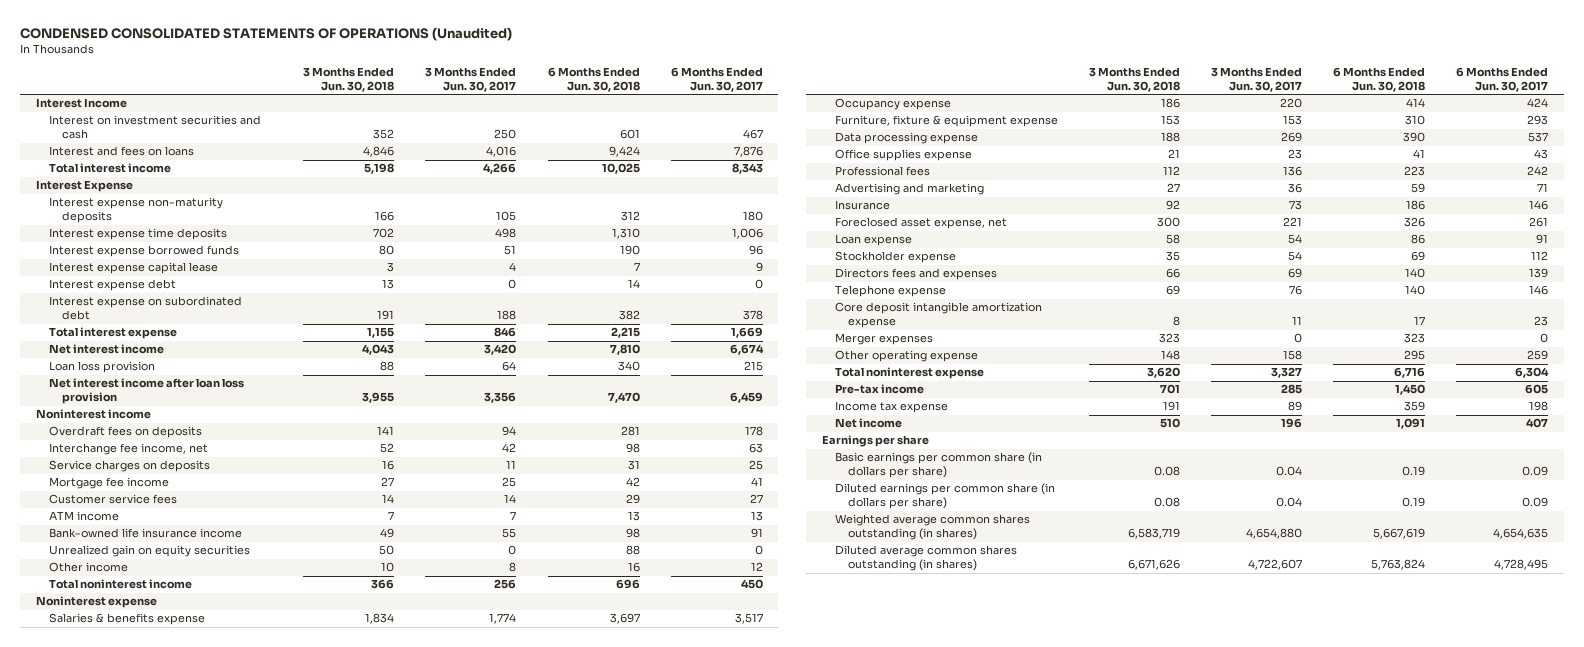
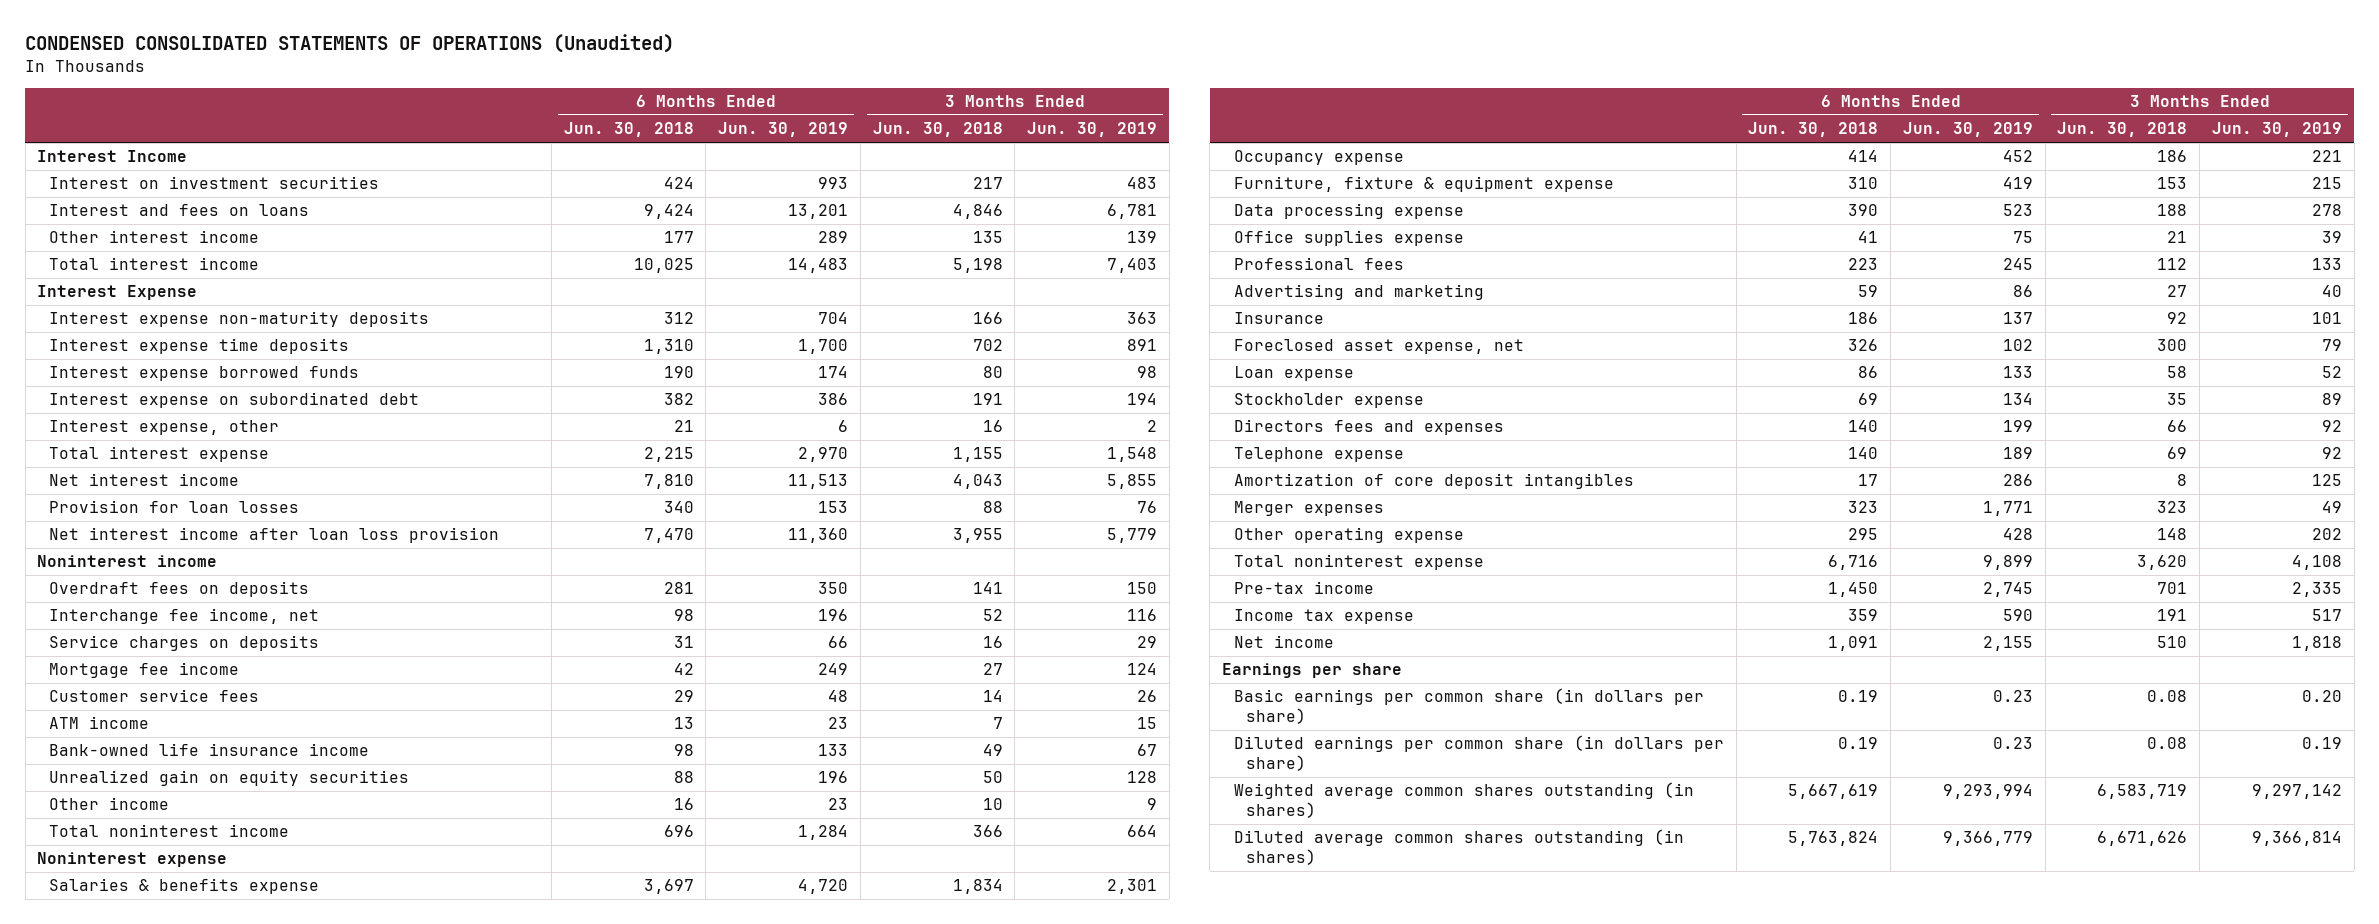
[425,67,517,92] 3 Months Ended Jun. 30, 2017 -> none
[670,67,763,92] 6 Months Ended Jun. 30, 2017 -> none
none -> [718,122,849,138] Jun. 30, 2019
none -> [1027,122,1158,138] Jun. 30, 2019
[48,115,261,140] Interest on investment securities and cash -> [49,176,380,190] Interest on investment securities
[373,129,395,140] 352 -> [972,177,1003,190] 217
[619,129,640,140] 601 -> [663,177,694,190] 424
none -> [49,230,260,244] Other interest income
[48,262,218,275] Interest expense capital lease -> none
[48,279,176,292] Interest expense debt -> none
none -> [49,420,280,436] Interest expense, other
[48,361,155,374] Loan loss provision -> [49,500,300,514] Provision for loan losses
[834,302,1042,329] Core deposit intangible amortization expense -> [1233,473,1634,490] Amortization of core deposit intangibles

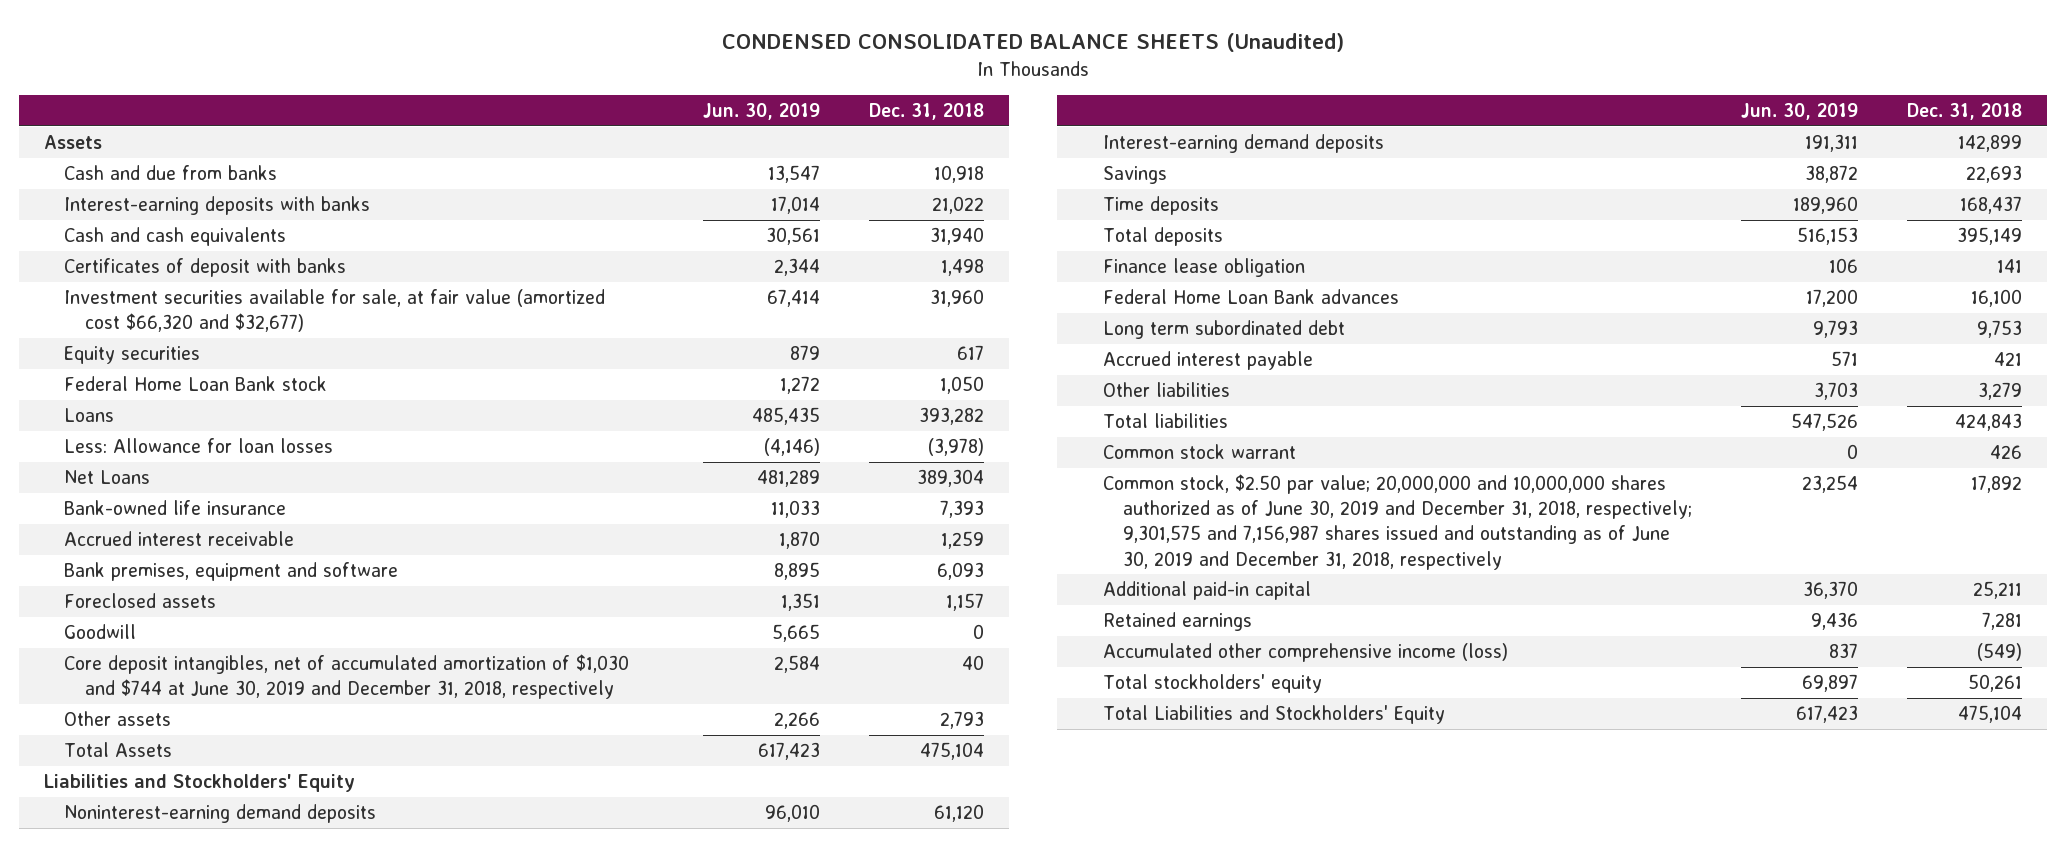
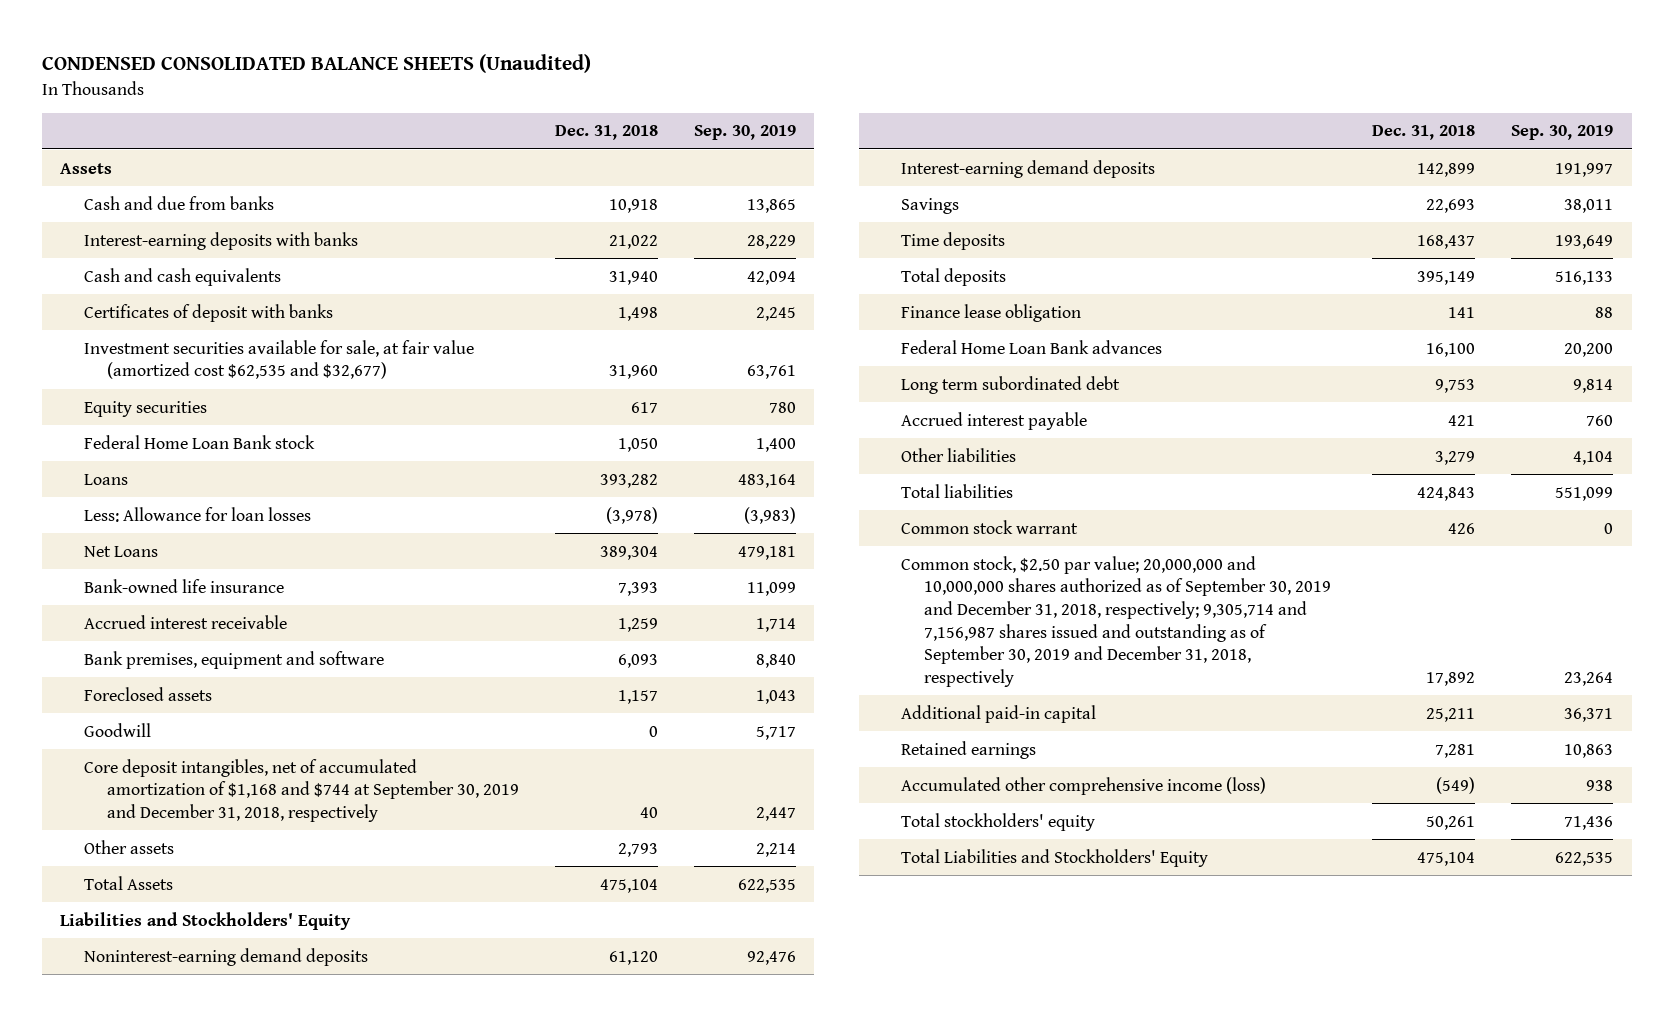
[703,103,821,121] Jun. 30, 2019 -> none
none -> [694,125,797,141] Sep. 30, 2019
[64,289,606,333] Investment securities available for sale, at fair value (amortized cost $66,320 and $32,677) -> [83,339,474,380] Investment securities available for sale, at fair value (amortized cost $62,535 and $32,677)
[64,654,630,700] Core deposit intangibles, net of accumulated amortization of $1,030 and $744 at June 30, 2019 and December 31, 2018, respectively -> [83,758,520,822] Core deposit intangibles, net of accumulated amortization of $1,168 and $744 at September 30, 2019 and December 31, 2018, respectively
[1102,474,1693,570] Common stock, $2.50 par value; 20,000,000 and 10,000,000 shares authorized as of June 30, 2019 and December 31, 2018, respectively; 9,301,575 and 7,156,987 shares issued and outstanding as of June 30, 2019 and December 31, 2018, respectively -> [900,555,1332,687] Common stock, $2.50 par value; 20,000,000 and 10,000,000 shares authorized as of September 30, 2019 and December 31, 2018, respectively; 9,305,714 and 7,156,987 shares issued and outstanding as of September 30, 2019 and December 31, 2018, respectively

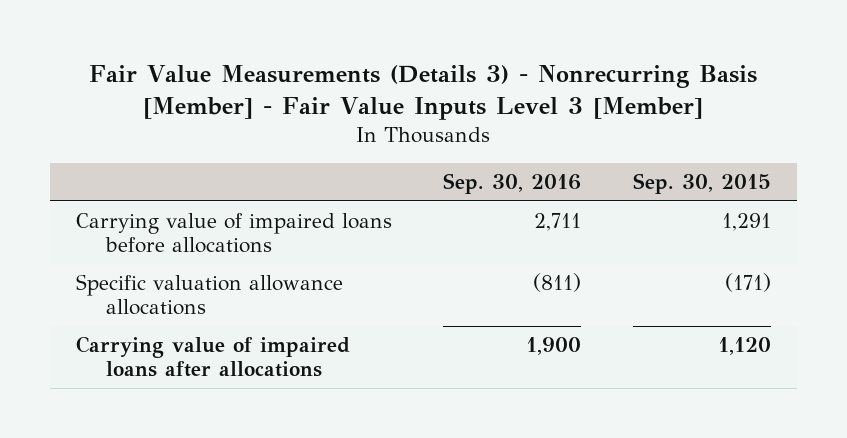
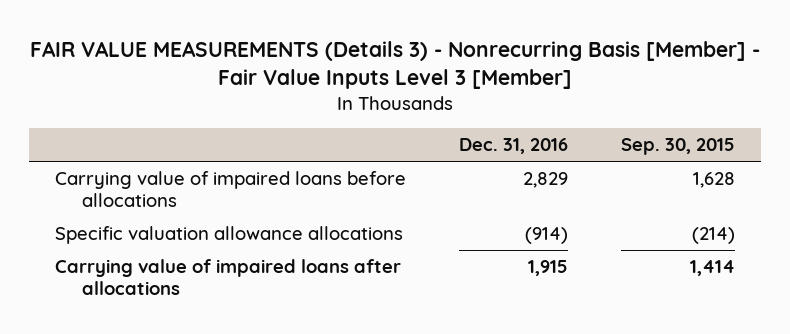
[89,65,758,121] Fair Value Measurements (Details 3) - Nonrecurring Basis [Member] - Fair Value Inputs Level 3 [Member] -> [29,41,760,90] FAIR VALUE MEASUREMENTS (Details 3) - Nonrecurring Basis [Member] - Fair Value Inputs Level 3 [Member]
[443,173,582,195] Sep. 30, 2016 -> none
none -> [458,138,568,155] Dec. 31, 2016
[722,212,772,231] 1,291 -> [692,171,735,188] 1,628
[725,272,772,292] (171) -> [691,226,735,244] (214)
[718,336,772,355] 1,120 -> [689,259,735,276] 1,414

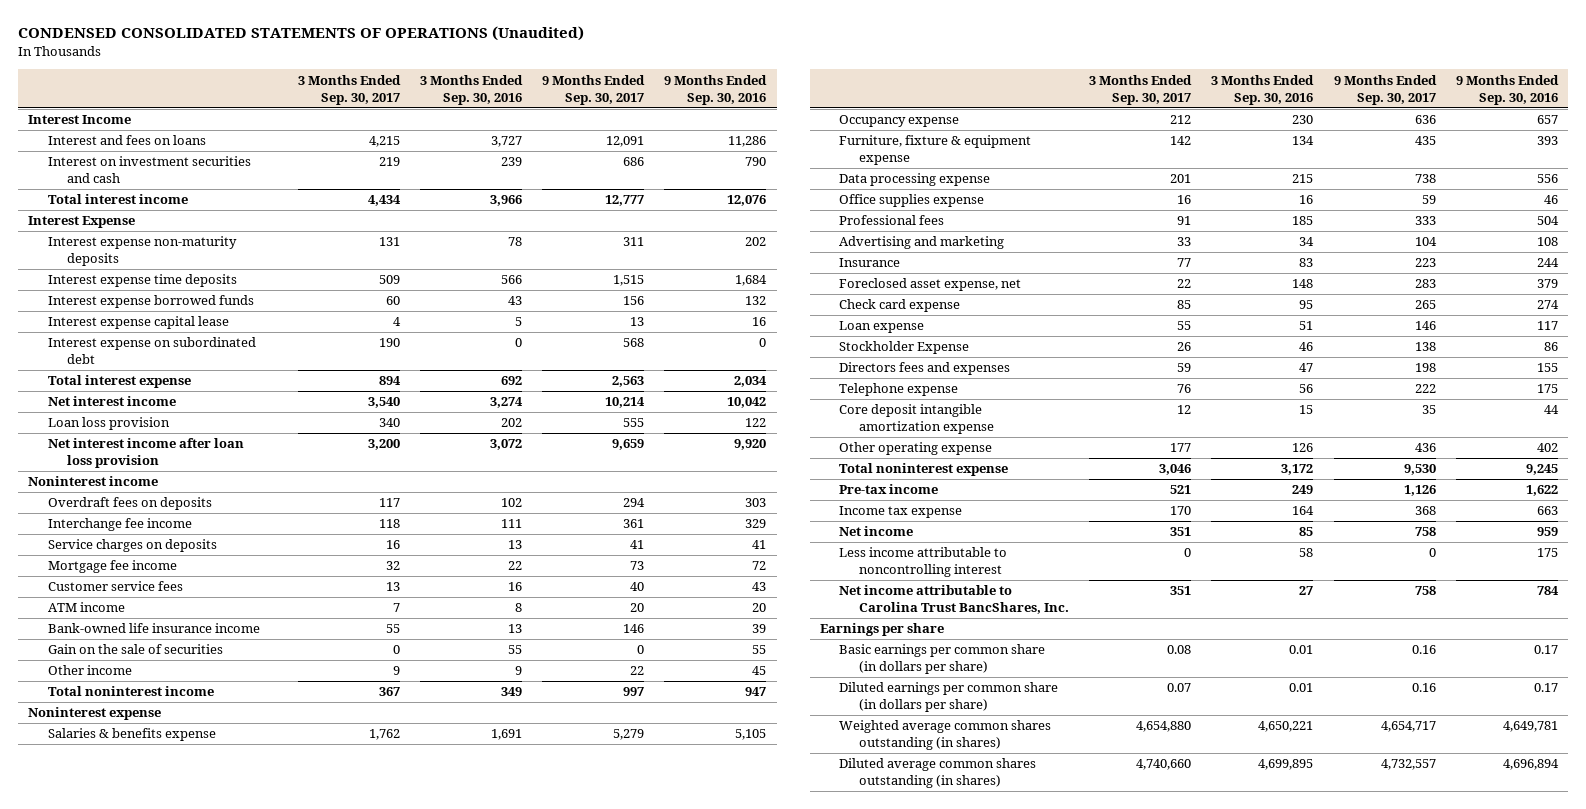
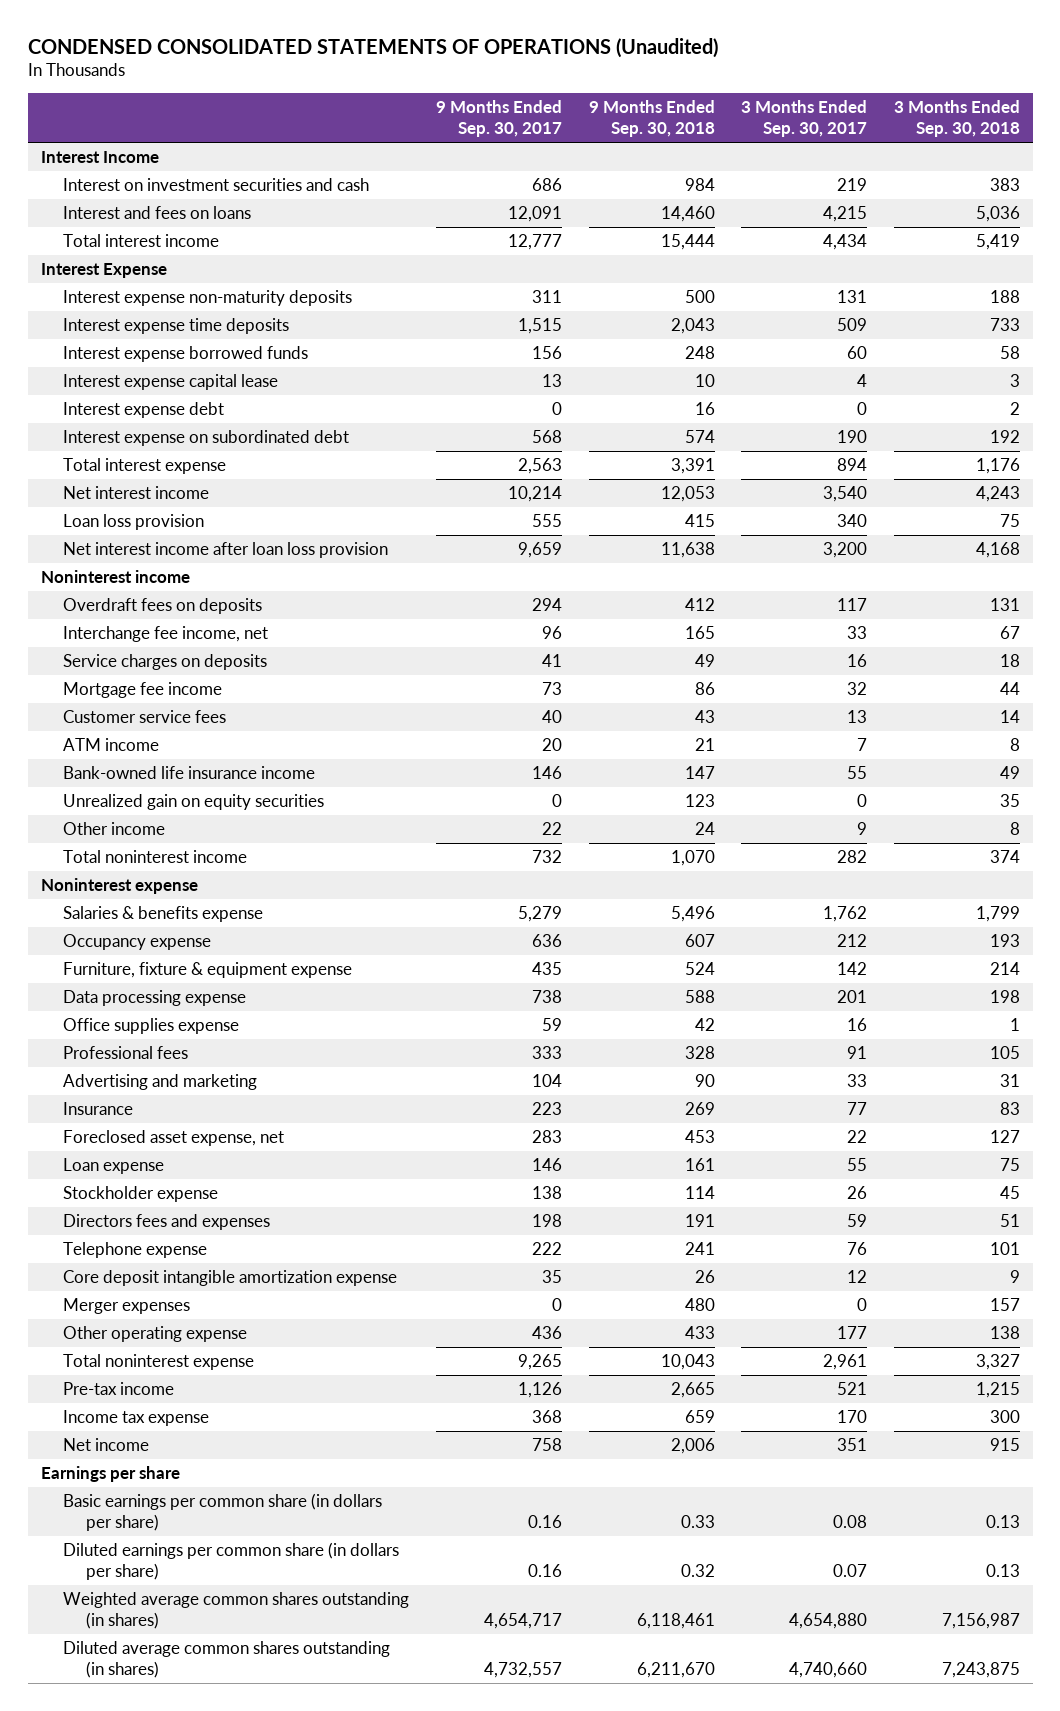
[419,74,523,105] 3 Months Ended Sep. 30, 2016 -> none
[664,74,768,105] 9 Months Ended Sep. 30, 2016 -> none
none -> [588,100,715,137] 9 Months Ended Sep. 30, 2018
none -> [893,100,1020,137] 3 Months Ended Sep. 30, 2018
[47,135,206,146] Interest and fees on loans -> [63,206,252,220] Interest and fees on loans
none -> [63,402,225,419] Interest expense debt
[47,518,192,532] Interchange fee income -> [63,626,269,643] Interchange fee income, net
[378,519,400,529] 118 -> [847,626,868,640] 33
[623,519,645,529] 361 -> [541,626,562,640] 96
[47,644,223,655] Gain on the sale of securities -> [63,794,325,811] Unrealized gain on equity securities
[378,687,400,697] 367 -> [837,850,868,864] 282
[623,687,645,697] 997 -> [531,850,562,864] 732
[839,299,961,313] Check card expense -> none
[839,341,970,355] Stockholder Expense -> [63,1186,219,1203] Stockholder expense
none -> [63,1298,191,1315] Merger expenses
[1159,464,1192,476] 3,046 -> [823,1354,868,1371] 2,961
[1403,464,1436,476] 9,530 -> [517,1354,562,1371] 9,265
[839,547,1008,578] Less income attributable to noncontrolling interest -> none
[839,585,1069,615] Net income attributable to Carolina Trust BancShares, Inc. -> none

